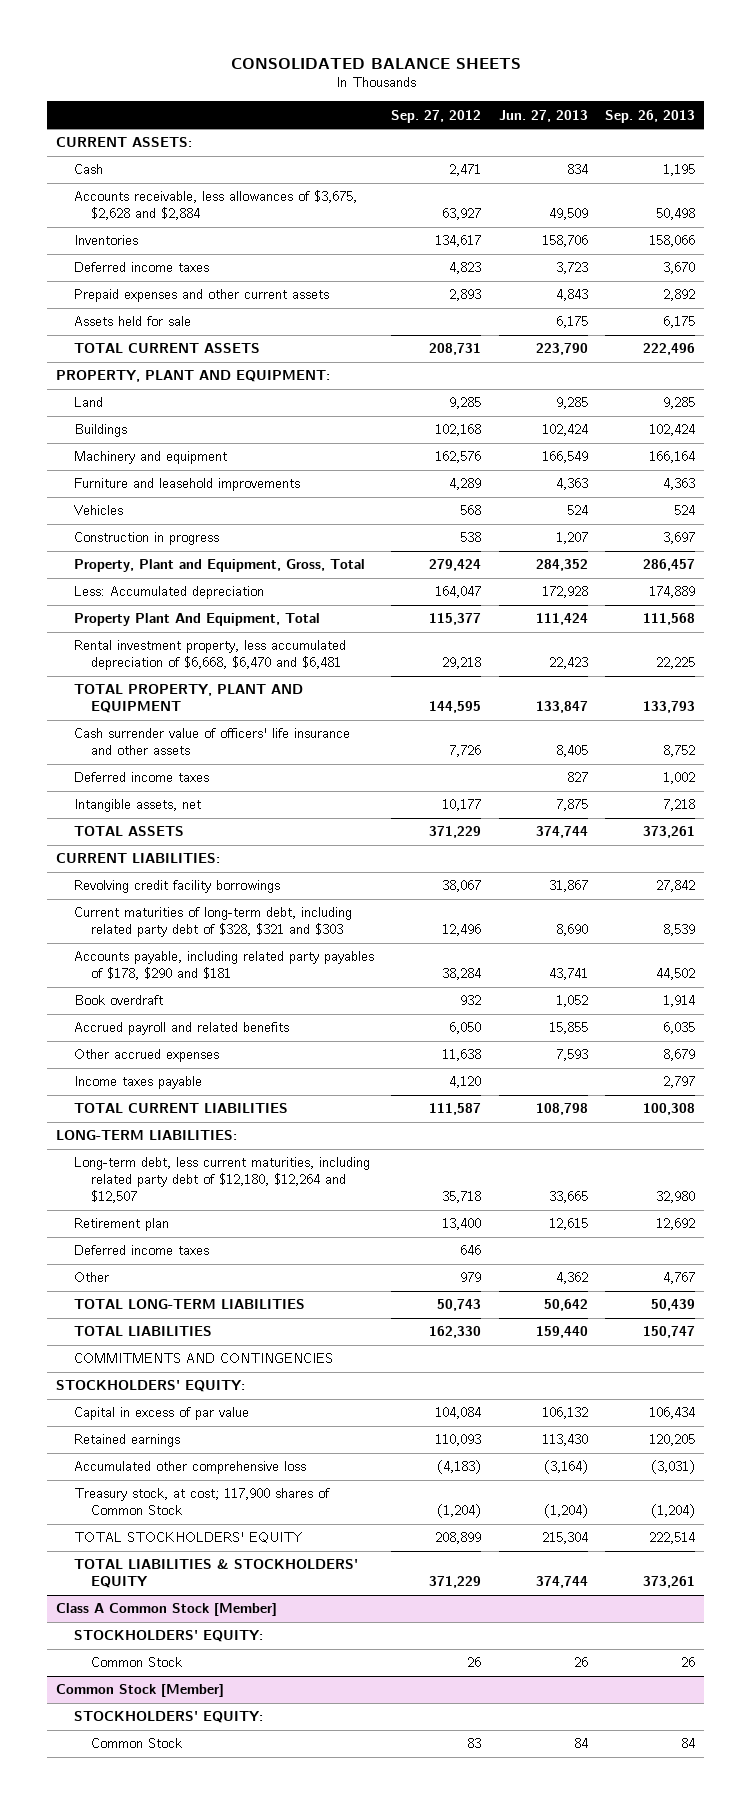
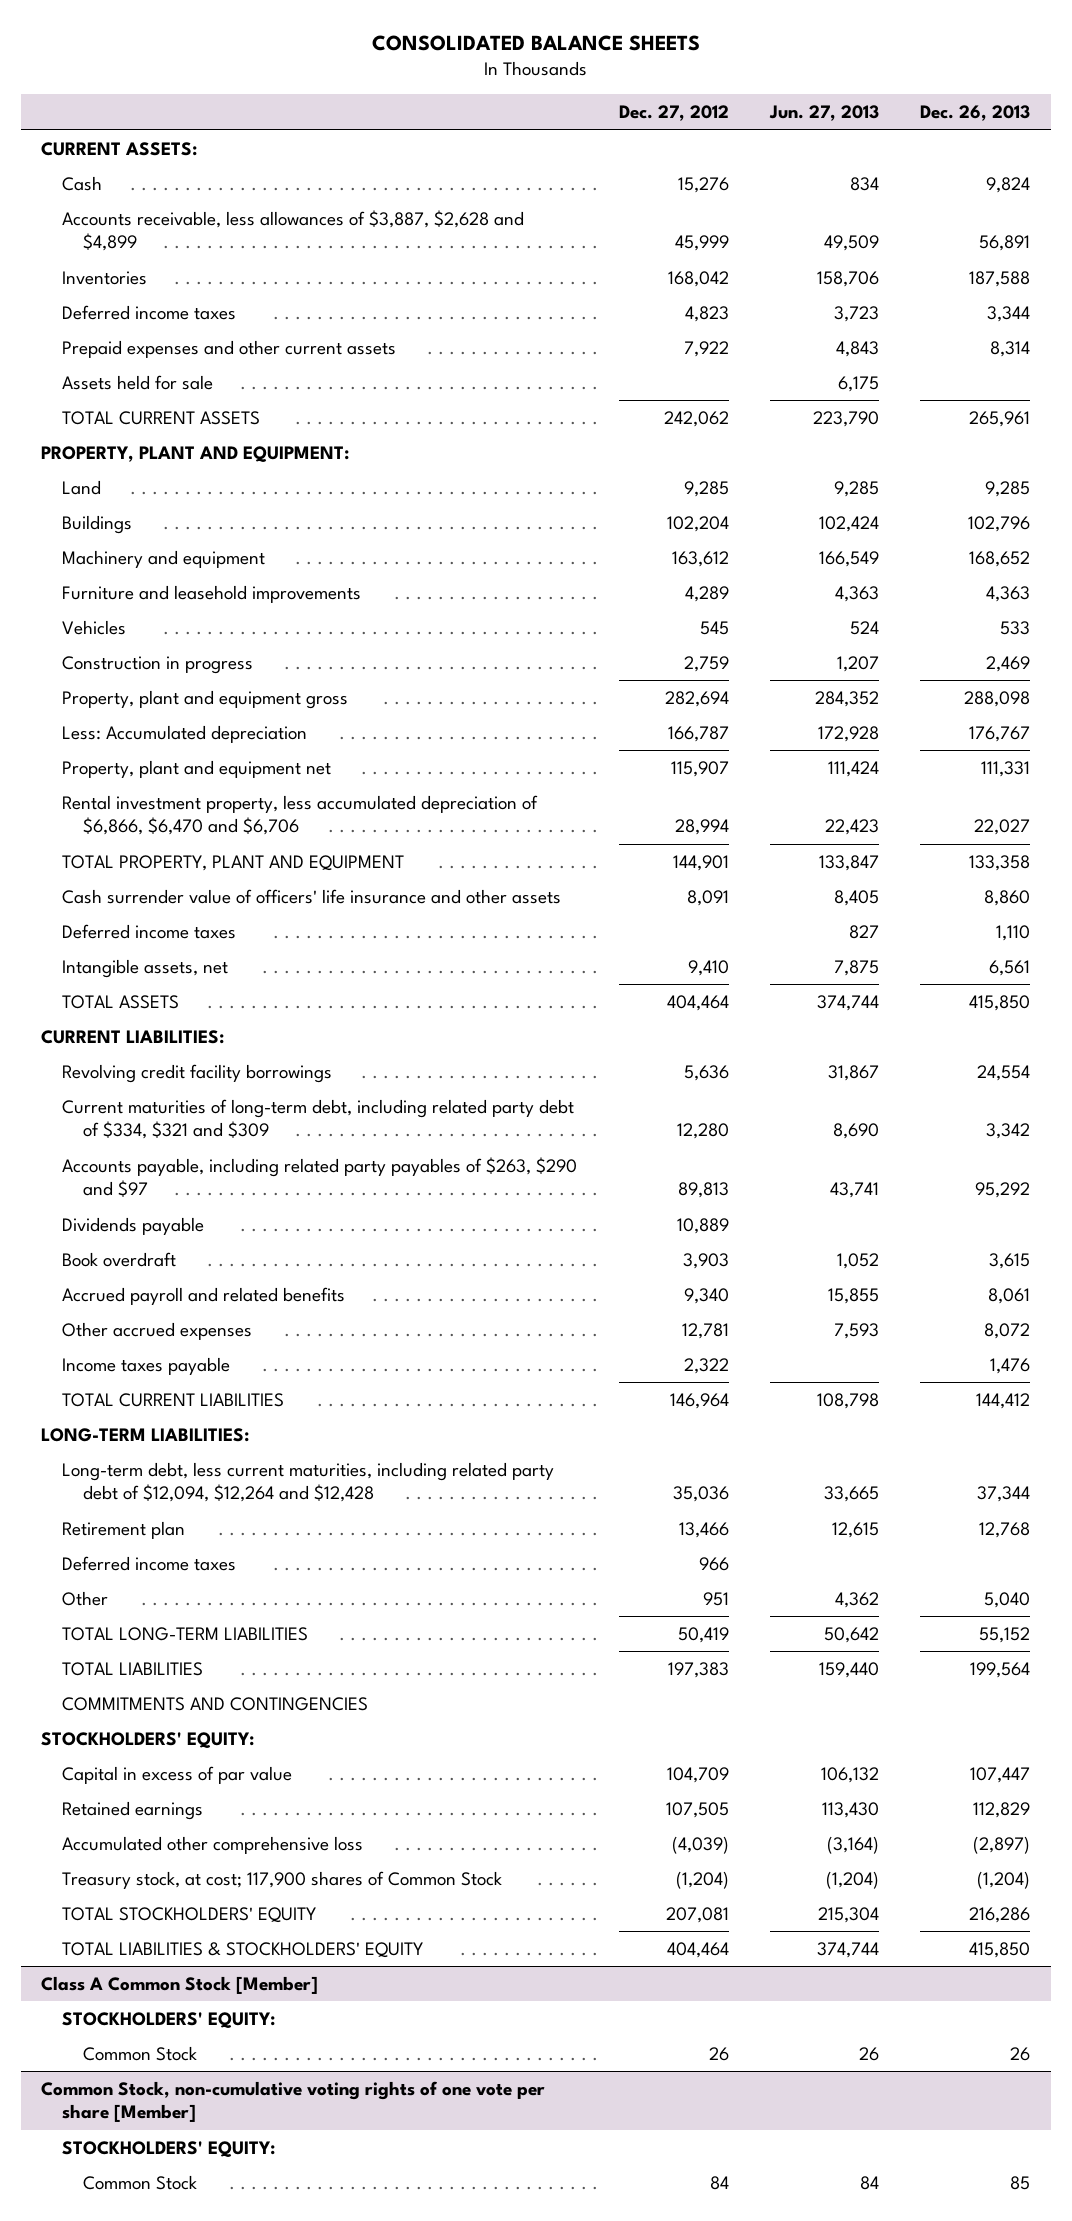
[391,109,482,123] Sep. 27, 2012 -> none
[605,109,696,123] Sep. 26, 2013 -> none
none -> [618,105,729,122] Dec. 27, 2012
none -> [920,105,1031,122] Dec. 26, 2013
[73,190,357,221] Accounts receivable, less allowances of $3,675, $2,628 and $2,884 -> [62,209,525,252] Accounts receivable, less allowances of $3,887, $2,628 and $4,899
[73,559,365,573] Property, Plant and Equipment, Gross, Total -> [62,689,349,709] Property, plant and equipment gross
[73,613,320,627] Property Plant And Equipment, Total -> [62,759,332,778] Property, plant and equipment net
[73,640,346,671] Rental investment property, less accumulated depreciation of $6,668, $6,470 and $6,481 -> [62,794,539,836] Rental investment property, less accumulated depreciation of $6,866, $6,470 and $6,706
[73,907,352,938] Current maturities of long-term debt, including related party debt of $328, $321 and $303 -> [62,1098,575,1140] Current maturities of long-term debt, including related party debt of $334, $321 and $309
[73,951,374,981] Accounts payable, including related party payables of $178, $290 and $181 -> [62,1156,578,1198] Accounts payable, including related party payables of $263, $290 and $97
none -> [62,1216,205,1235] Dividends payable
[73,1157,370,1203] Long-term debt, less current maturities, including related party debt of $12,180, $12,264 and $12,507 -> [62,1461,555,1503] Long-term debt, less current maturities, including related party debt of $12,094, $12,264 and $12,428
[55,1684,224,1698] Common Stock [Member] -> none
none -> [41,2080,546,2123] Common Stock, non-cumulative voting rights of one vote per share [Member]

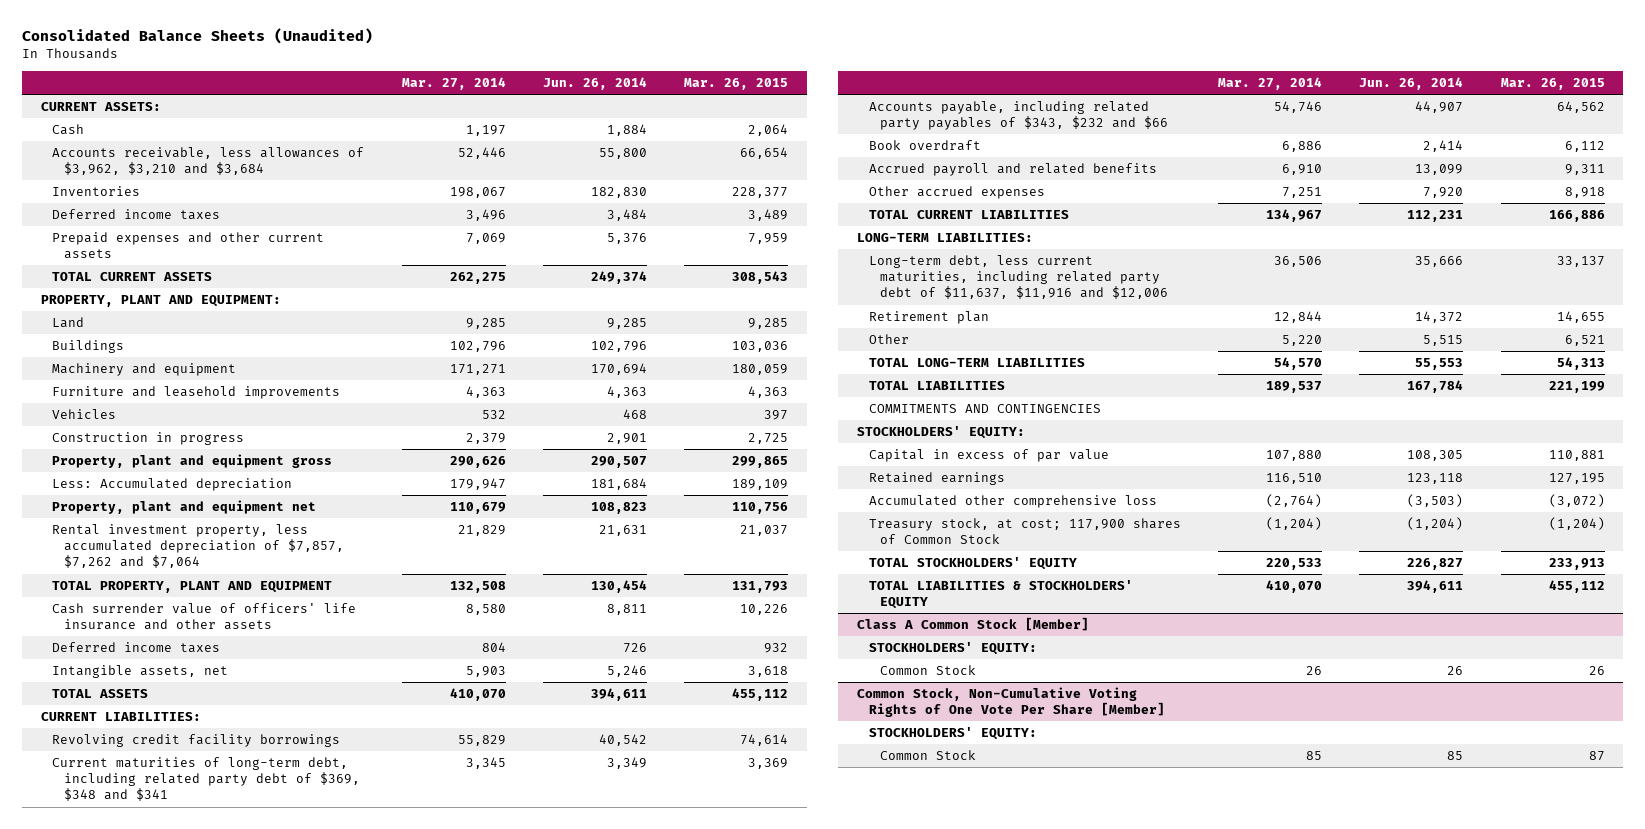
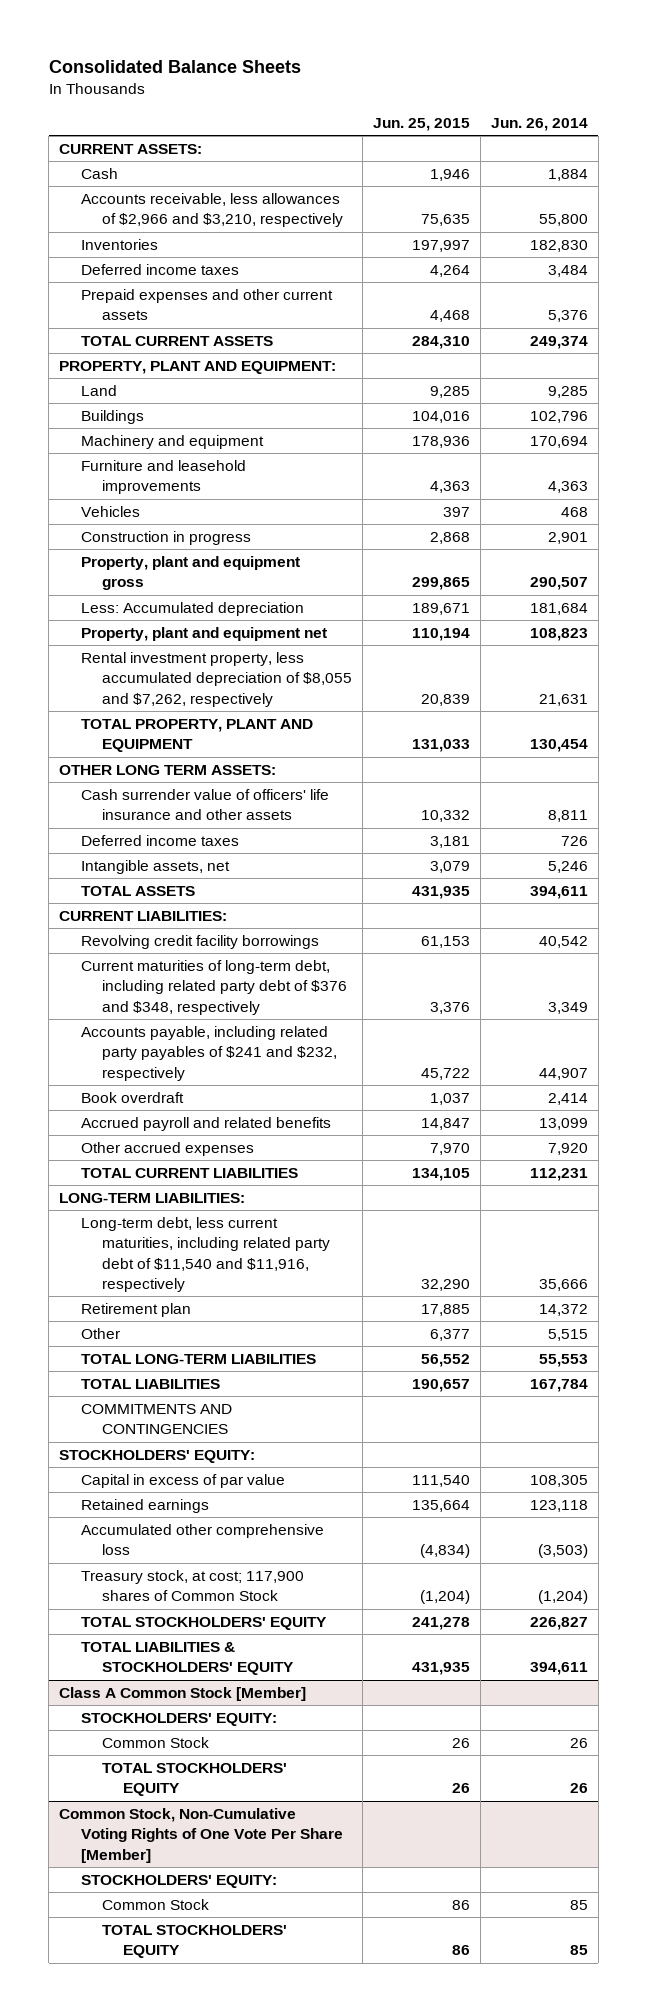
[22,28,374,45] Consolidated Balance Sheets (Unaudited) -> [48,60,301,74] Consolidated Balance Sheets
[401,76,506,90] Mar. 27, 2014 -> none
[684,77,789,90] Mar. 26, 2015 -> none
none -> [372,118,470,132] Jun. 25, 2015
[52,147,365,176] Accounts receivable, less allowances of $3,962, $3,210 and $3,684 -> [80,193,343,228] Accounts receivable, less allowances of $2,966 and $3,210, respectively
[52,524,344,569] Rental investment property, less accumulated depreciation of $7,857, $7,262 and $7,064 -> [80,652,352,707] Rental investment property, less accumulated depreciation of $8,055 and $7,262, respectively
none -> [59,765,277,776] OTHER LONG TERM ASSETS:
[52,757,360,802] Current maturities of long-term debt, including related party debt of $369, $348 and $341 -> [80,960,347,1015] Current maturities of long-term debt, including related party debt of $376 and $348, respectively
[868,101,1169,131] Accounts payable, including related party payables of $343, $232 and $66 -> [80,1026,337,1081] Accounts payable, including related party payables of $241 and $232, respectively
[868,255,1169,300] Long-term debt, less current maturities, including related party debt of $11,637, $11,916 and $12,006 -> [80,1217,330,1293] Long-term debt, less current maturities, including related party debt of $11,540 and $11,916, respectively
none -> [101,1763,287,1797] TOTAL STOCKHOLDERS' EQUITY
none -> [101,1925,287,1959] TOTAL STOCKHOLDERS' EQUITY

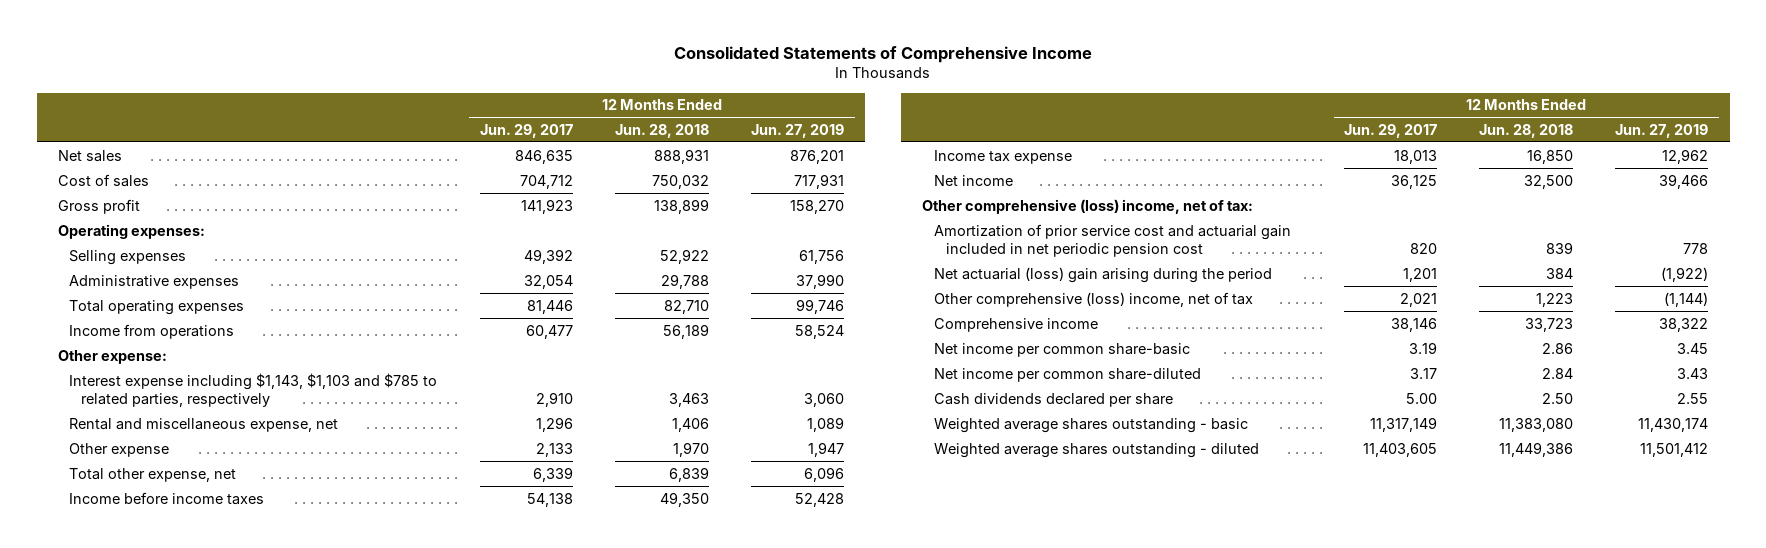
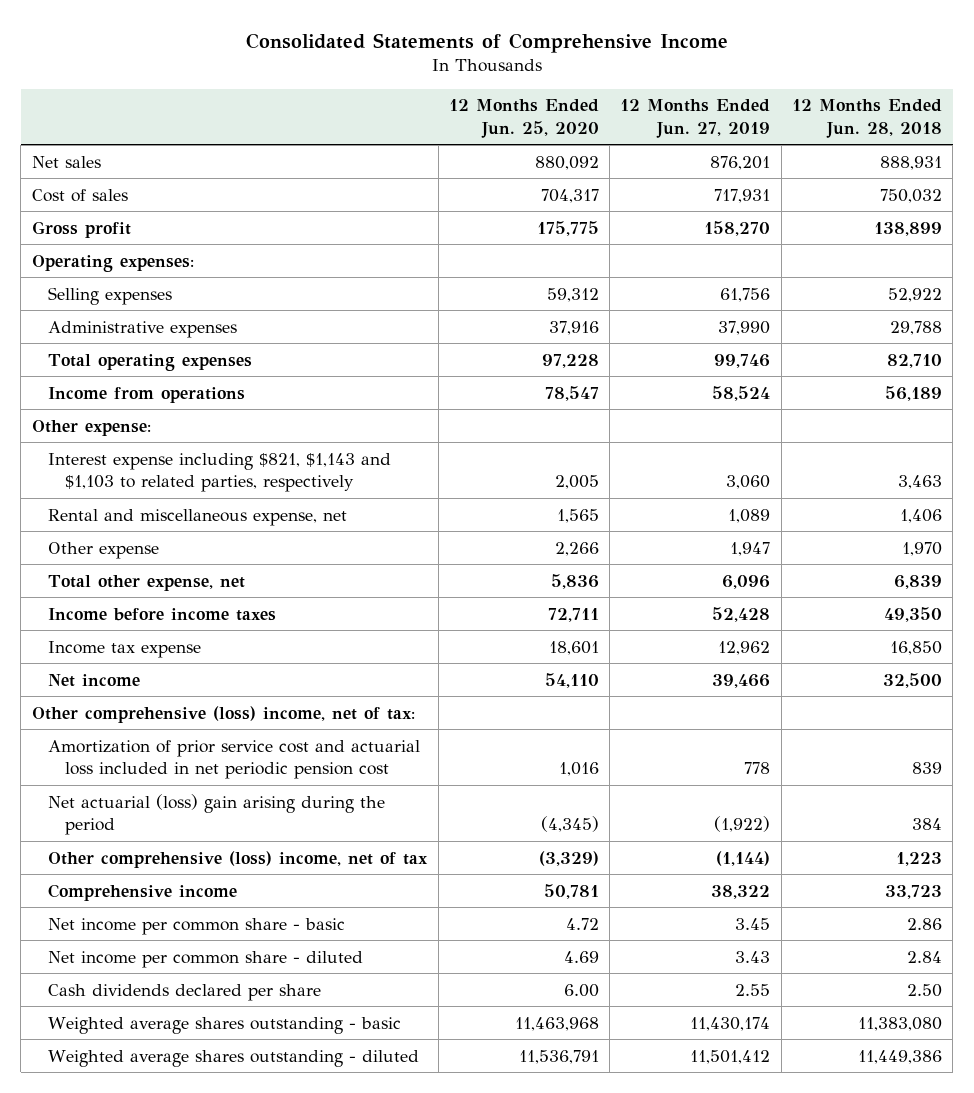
[479,123,573,138] Jun. 29, 2017 -> none
none -> [448,99,599,138] 12 Months Ended Jun. 25, 2020
[69,372,438,407] Interest expense including $1,143, $1,103 and $785 to related parties, respectively -> [48,452,392,493] Interest expense including $821, $1,143 and $1,103 to related parties, respectively
[933,223,1291,257] Amortization of prior service cost and actuarial gain included in net periodic pension cost -> [48,739,421,780] Amortization of prior service cost and actuarial loss included in net periodic pension cost
[933,342,1190,357] Net income per common share-basic -> [48,917,346,935] Net income per common share - basic
[933,367,1201,382] Net income per common share-diluted -> [48,950,364,968] Net income per common share - diluted

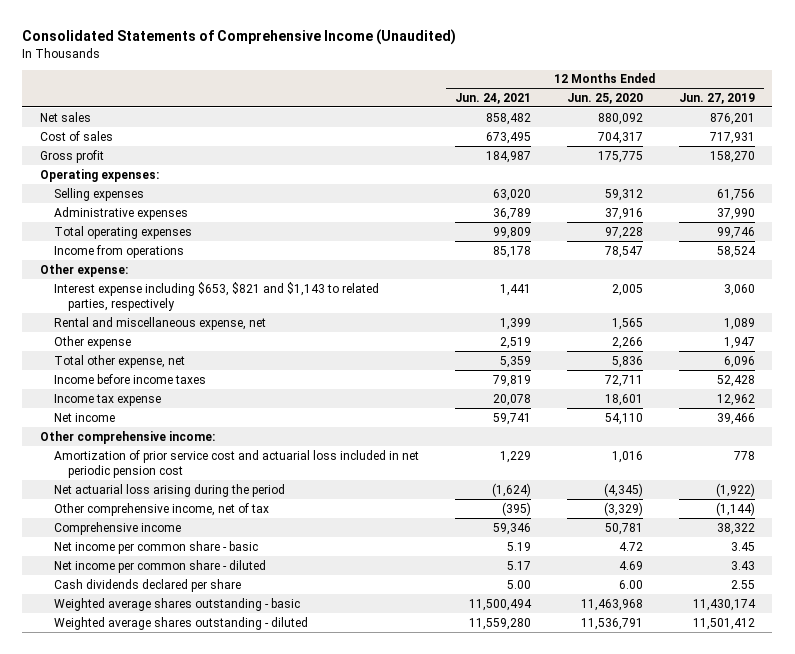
[245,32,728,53] Consolidated Statements of Comprehensive Income -> [22,29,457,46] Consolidated Statements of Comprehensive Income (Unaudited)
[791,99,942,138] 12 Months Ended Jun. 28, 2018 -> none
none -> [454,92,531,104] Jun. 24, 2021
[48,452,392,493] Interest expense including $821, $1,143 and $1,103 to related parties, respectively -> [54,281,380,311] Interest expense including $653, $821 and $1,143 to related parties, respectively
[31,705,415,723] Other comprehensive (loss) income, net of tax: -> [40,430,216,444] Other comprehensive income:
[48,793,386,836] Net actuarial (loss) gain arising during the period -> [54,483,286,497] Net actuarial loss arising during the period
[48,850,429,868] Other comprehensive (loss) income, net of tax -> [54,502,270,516] Other comprehensive income, net of tax

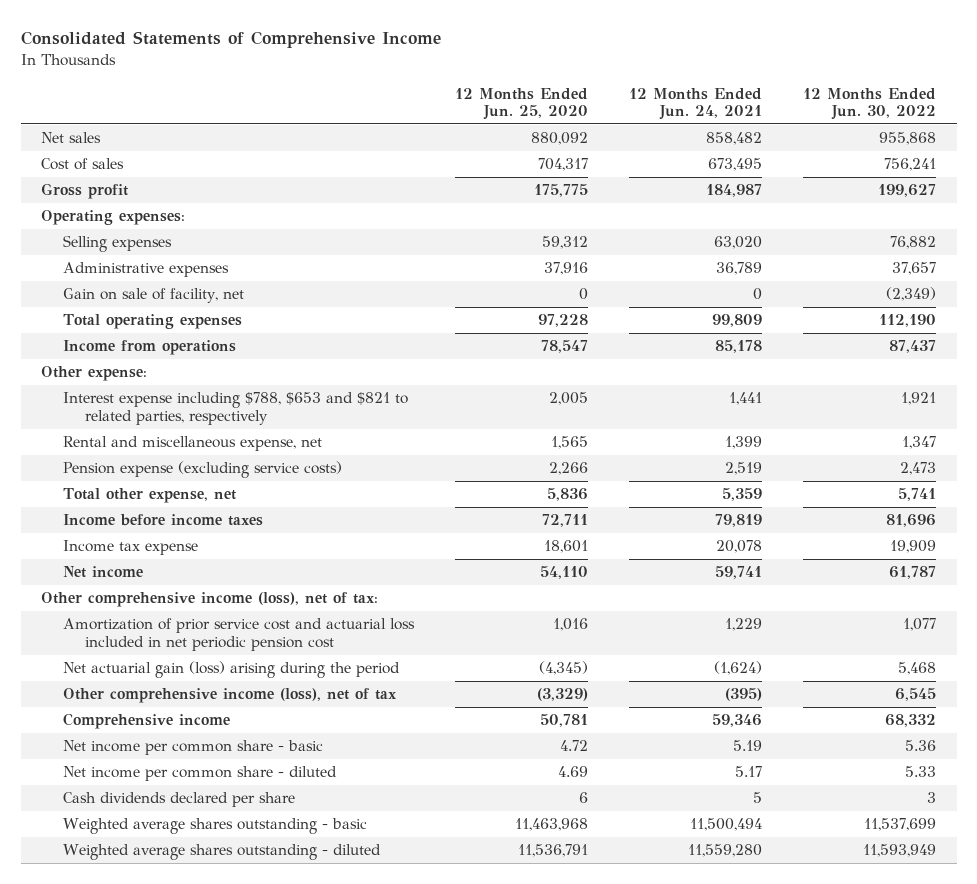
[22,29,457,46] Consolidated Statements of Comprehensive Income (Unaudited) -> [20,31,441,49] Consolidated Statements of Comprehensive Income
[678,92,755,104] Jun. 27, 2019 -> none
none -> [803,87,937,121] 12 Months Ended Jun. 30, 2022
none -> [62,288,244,304] Gain on sale of facility, net
[54,281,380,311] Interest expense including $653, $821 and $1,143 to related parties, respectively -> [62,392,408,425] Interest expense including $788, $653 and $821 to related parties, respectively
[54,335,132,349] Other expense -> [62,461,342,479] Pension expense (excluding service costs)
[40,430,216,444] Other comprehensive income: -> [41,592,379,608] Other comprehensive income (loss), net of tax:
[54,483,286,497] Net actuarial loss arising during the period -> [62,661,400,679] Net actuarial gain (loss) arising during the period
[54,502,270,516] Other comprehensive income, net of tax -> [62,688,397,704] Other comprehensive income (loss), net of tax
[506,579,531,589] 5.00 -> [753,792,763,804] 5
[618,579,643,589] 6.00 -> [578,792,588,804] 6

